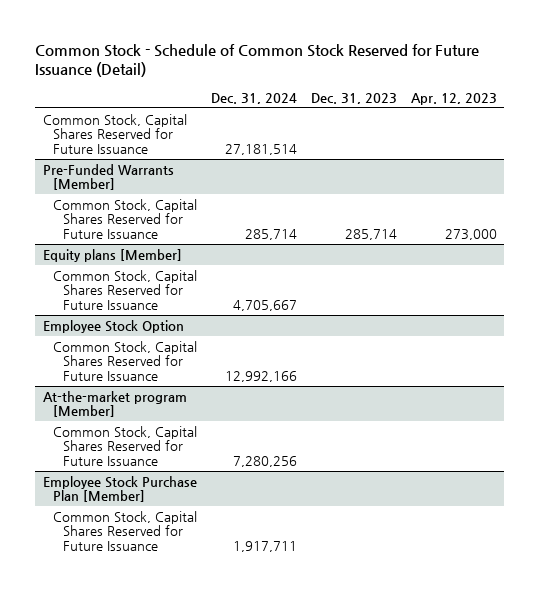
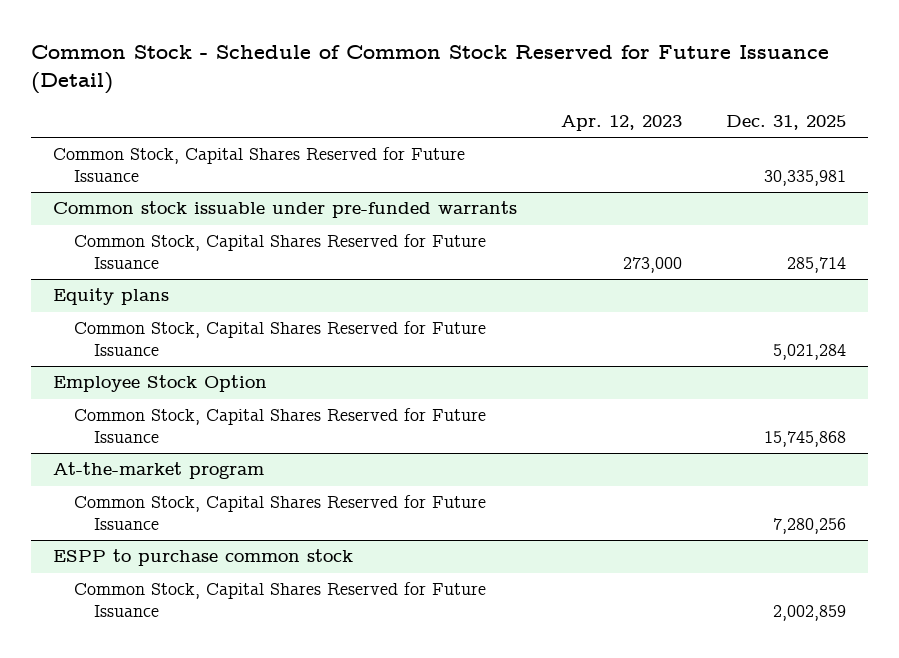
[210,92,297,104] Dec. 31, 2024 -> none
[311,92,398,104] Dec. 31, 2023 -> none
none -> [726,115,847,131] Dec. 31, 2025
[42,163,174,191] Pre-Funded Warrants [Member] -> [52,201,517,219] Common stock issuable under pre-funded warrants
[42,248,182,262] Equity plans [Member] -> [52,288,169,306] Equity plans
[42,390,187,418] At-the-market program [Member] -> [52,462,264,480] At-the-market program
[42,475,197,503] Employee Stock Purchase Plan [Member] -> [52,549,353,567] ESPP to purchase common stock

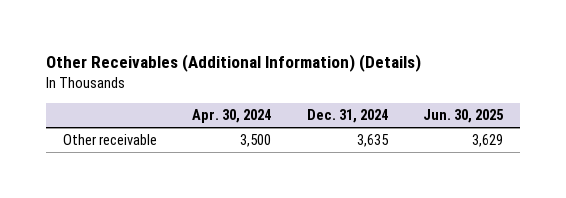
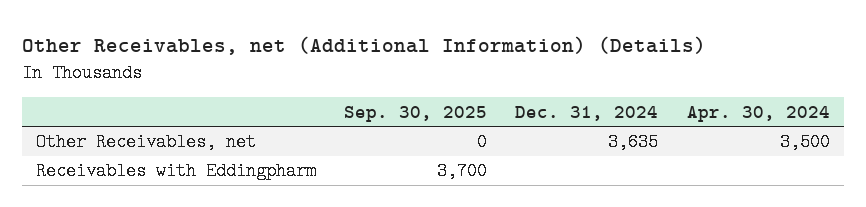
[45,54,421,73] Other Receivables (Additional Information) (Details) -> [21,35,706,55] Other Receivables, net (Additional Information) (Details)
[422,109,504,124] Jun. 30, 2025 -> none
none -> [344,105,488,122] Sep. 30, 2025
[63,134,158,146] Other receivable -> [35,133,256,152] Other Receivables, net
none -> [35,162,316,181] Receivables with Eddingpharm

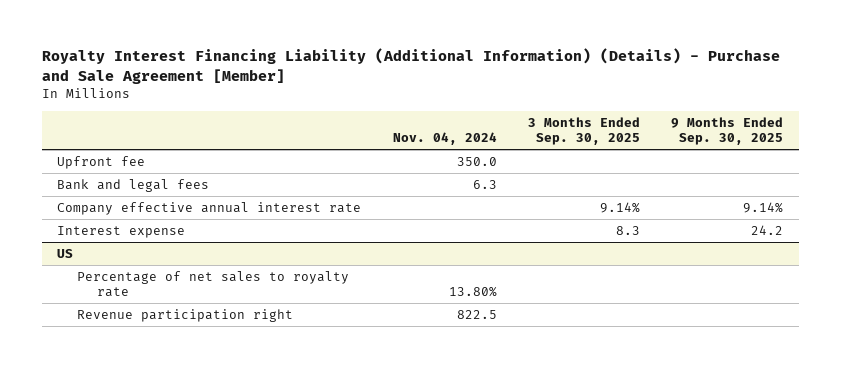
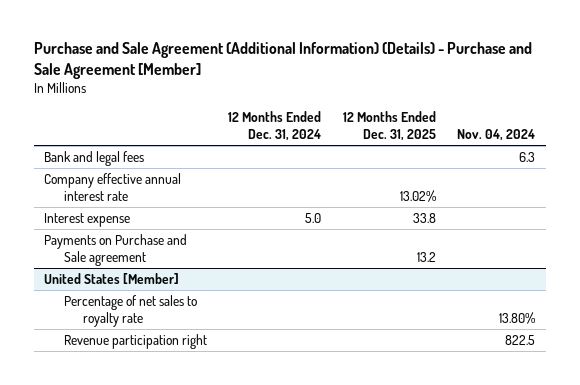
[41,48,780,85] Royalty Interest Financing Liability (Additional Information) (Details) - Purchase and Sale Agreement [Member] -> [33,42,532,80] Purchase and Sale Agreement (Additional Information) (Details) - Purchase and Sale Agreement [Member]
[528,117,641,146] 3 Months Ended Sep. 30, 2025 -> none
[671,117,784,146] 9 Months Ended Sep. 30, 2025 -> none
none -> [228,111,322,142] 12 Months Ended Dec. 31, 2024
none -> [342,111,436,142] 12 Months Ended Dec. 31, 2025
[57,156,146,170] Upfront fee -> none
none -> [44,233,188,266] Payments on Purchase and Sale agreement
[57,249,74,259] US -> [44,272,180,284] United States [Member]

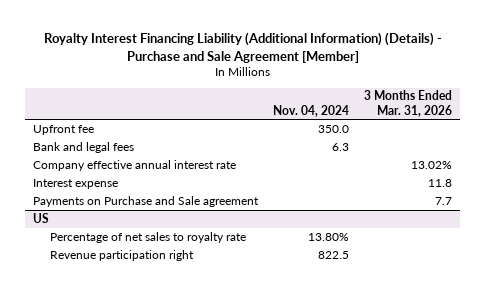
[33,42,532,80] Purchase and Sale Agreement (Additional Information) (Details) - Purchase and Sale Agreement [Member] -> [43,31,442,63] Royalty Interest Financing Liability (Additional Information) (Details) - Purchase and Sale Agreement [Member]
[228,111,322,142] 12 Months Ended Dec. 31, 2024 -> none
[342,111,436,142] 12 Months Ended Dec. 31, 2025 -> none
none -> [364,90,453,117] 3 Months Ended Mar. 31, 2026
none -> [32,124,94,135] Upfront fee
[44,272,180,284] United States [Member] -> [32,212,49,223] US

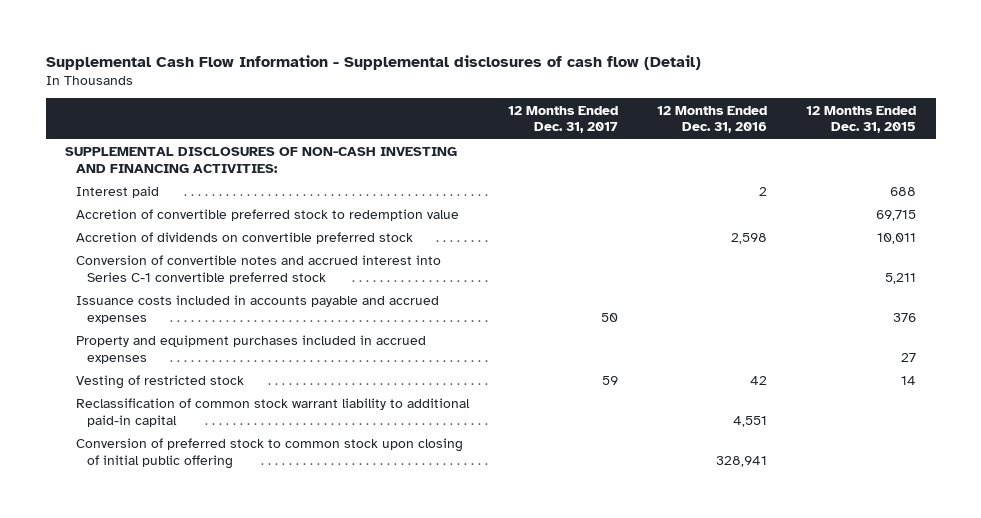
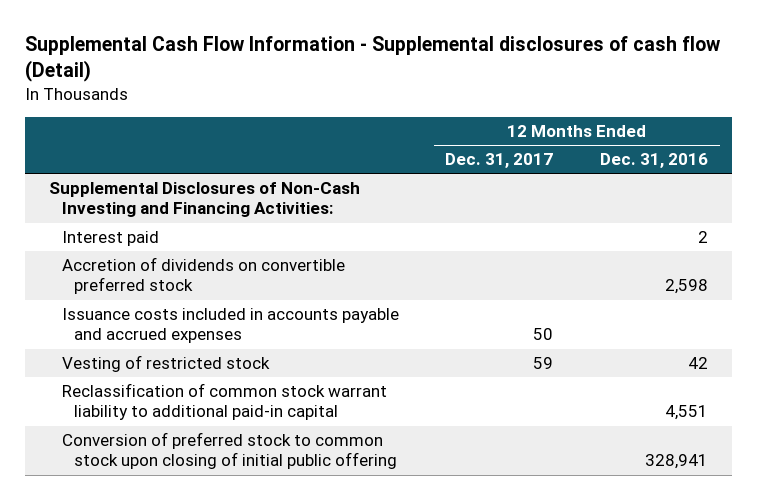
[806,105,917,134] 12 Months Ended Dec. 31, 2015 -> none
[65,147,458,174] SUPPLEMENTAL DISCLOSURES OF NON-CASH INVESTING AND FINANCING ACTIVITIES: -> [48,182,360,218] Supplemental Disclosures of Non-Cash Investing and Financing Activities:
[75,209,459,222] Accretion of convertible preferred stock to redemption value -> none
[75,255,441,285] Conversion of convertible notes and accrued interest into Series C-1 convertible preferred stock -> none
[75,335,426,365] Property and equipment purchases included in accrued expenses -> none

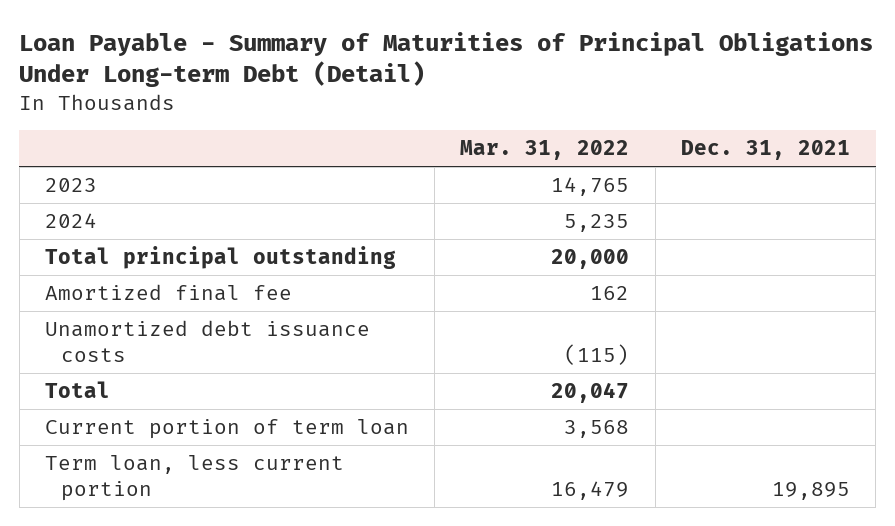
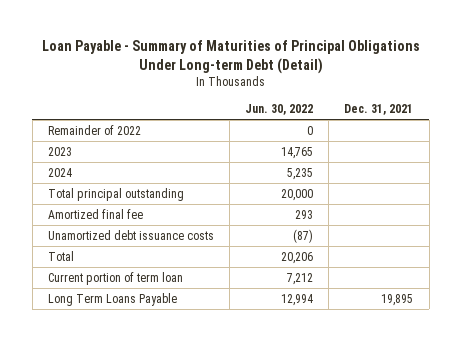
[460,140,630,161] Mar. 31, 2022 -> none
none -> [245,103,314,115] Jun. 30, 2022
none -> [48,124,142,135] Remainder of 2022
[44,455,344,502] Term loan, less current portion -> [48,292,178,306] Long Term Loans Payable

